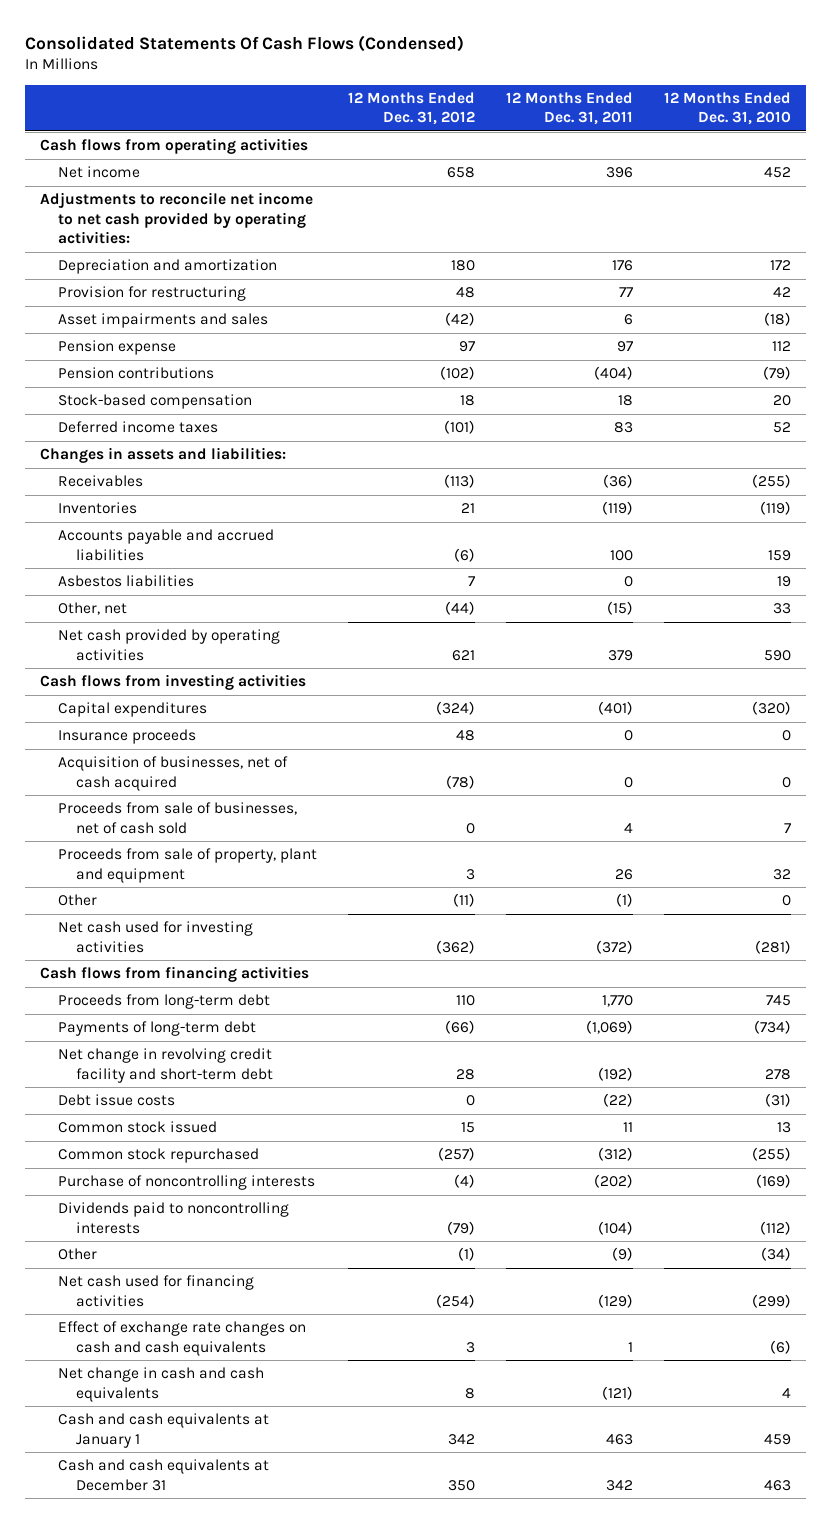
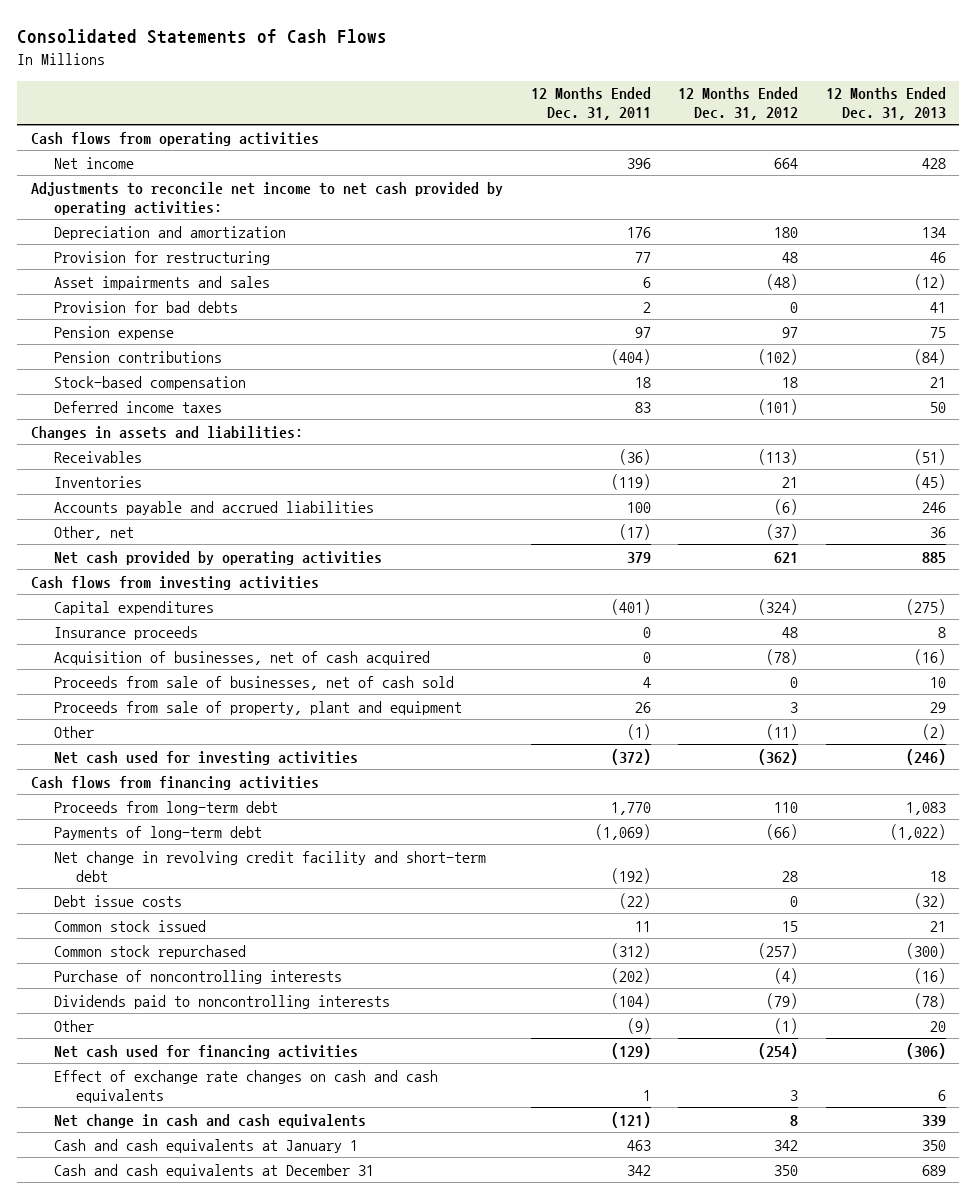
[25,34,465,52] Consolidated Statements Of Cash Flows (Condensed) -> [17,29,388,45] Consolidated Statements of Cash Flows
[663,91,791,126] 12 Months Ended Dec. 31, 2010 -> none
none -> [825,87,946,121] 12 Months Ended Dec. 31, 2013
[447,167,476,179] 658 -> [774,157,799,169] 664
[445,312,476,327] (42) -> [766,273,799,290] (48)
none -> [53,300,238,313] Provision for bad debts
[58,575,195,588] Asbestos liabilities -> none
[445,601,476,616] (44) -> [766,523,799,540] (37)
[606,601,633,616] (15) -> [618,523,651,540] (17)

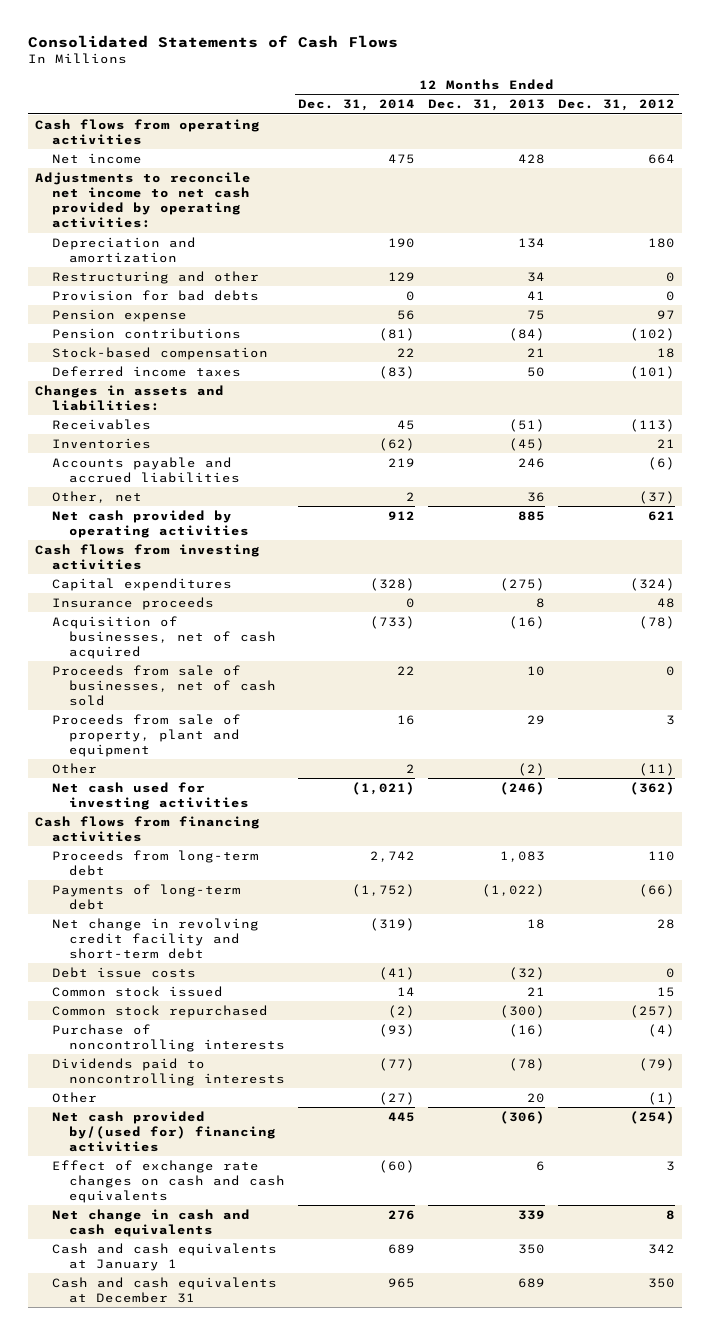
[530,87,651,121] 12 Months Ended Dec. 31, 2011 -> none
none -> [298,99,416,112] Dec. 31, 2014
[53,250,270,265] Provision for restructuring -> none
[53,275,270,290] Asset impairments and sales -> none
none -> [51,270,259,284] Restructuring and other
[53,1044,358,1059] Net cash used for financing activities -> [51,1110,277,1153] Net cash provided by/(used for) financing activities

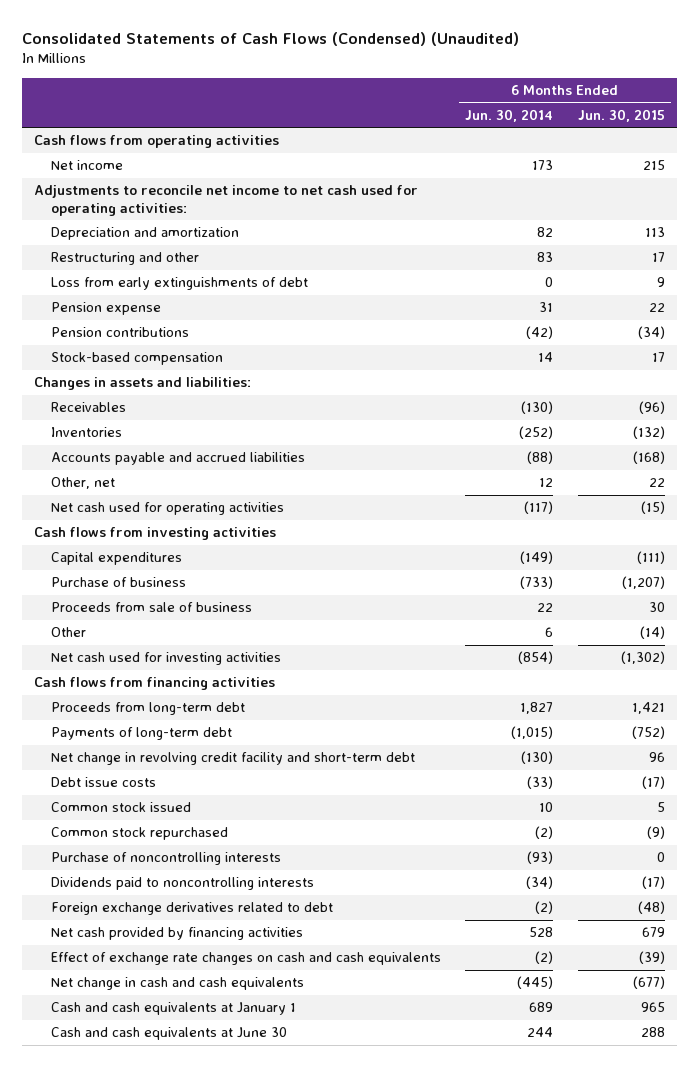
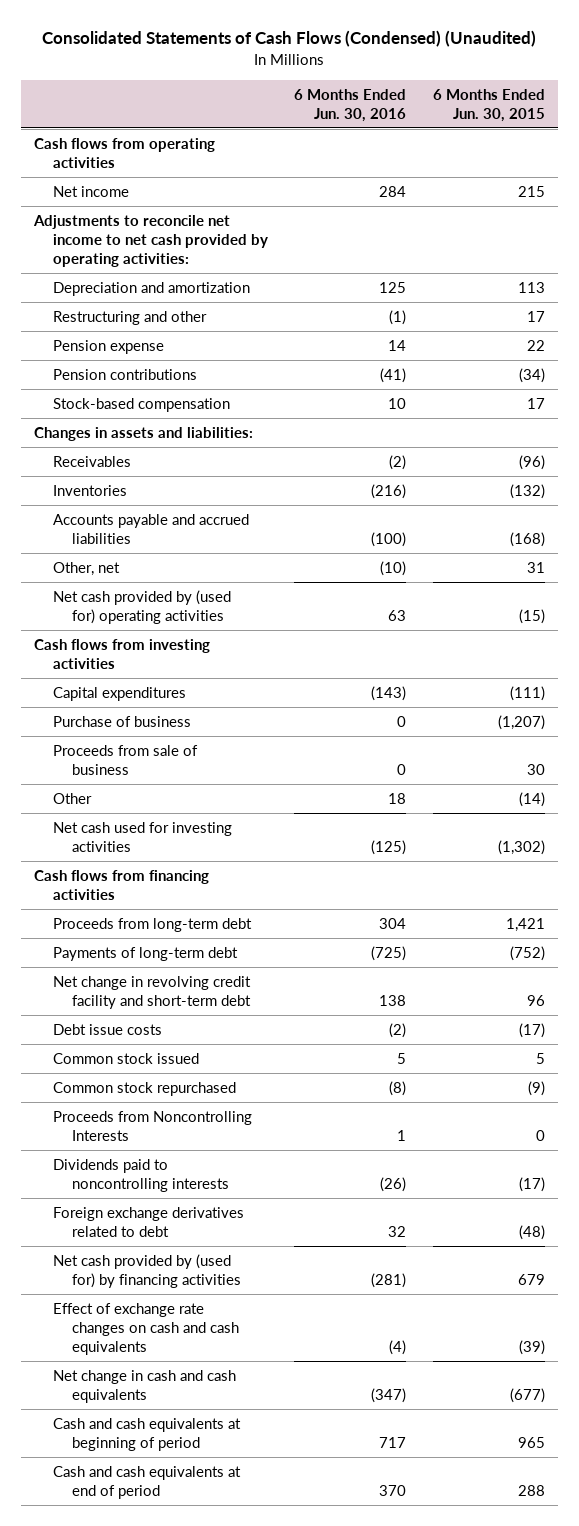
[465,108,554,122] Jun. 30, 2014 -> none
none -> [294,88,407,122] 6 Months Ended Jun. 30, 2016
[34,185,419,216] Adjustments to reconcile net income to net cash used for operating activities: -> [33,214,268,268] Adjustments to reconcile net income to net cash provided by operating activities:
[50,277,308,291] Loss from early extinguishments of debt -> none
[648,478,665,488] 22 -> [526,561,545,573] 31
[50,502,284,516] Net cash used for operating activities -> [52,589,231,625] Net cash provided by (used for) operating activities
[50,852,281,866] Purchase of noncontrolling interests -> none
none -> [52,1110,252,1142] Proceeds from Noncontrolling Interests
[50,927,303,941] Net cash provided by financing activities -> [52,1253,241,1289] Net cash provided by (used for) by financing activities
[50,1002,296,1016] Cash and cash equivalents at January 1 -> [52,1417,241,1452] Cash and cash equivalents at beginning of period
[50,1027,287,1041] Cash and cash equivalents at June 30 -> [52,1465,241,1500] Cash and cash equivalents at end of period

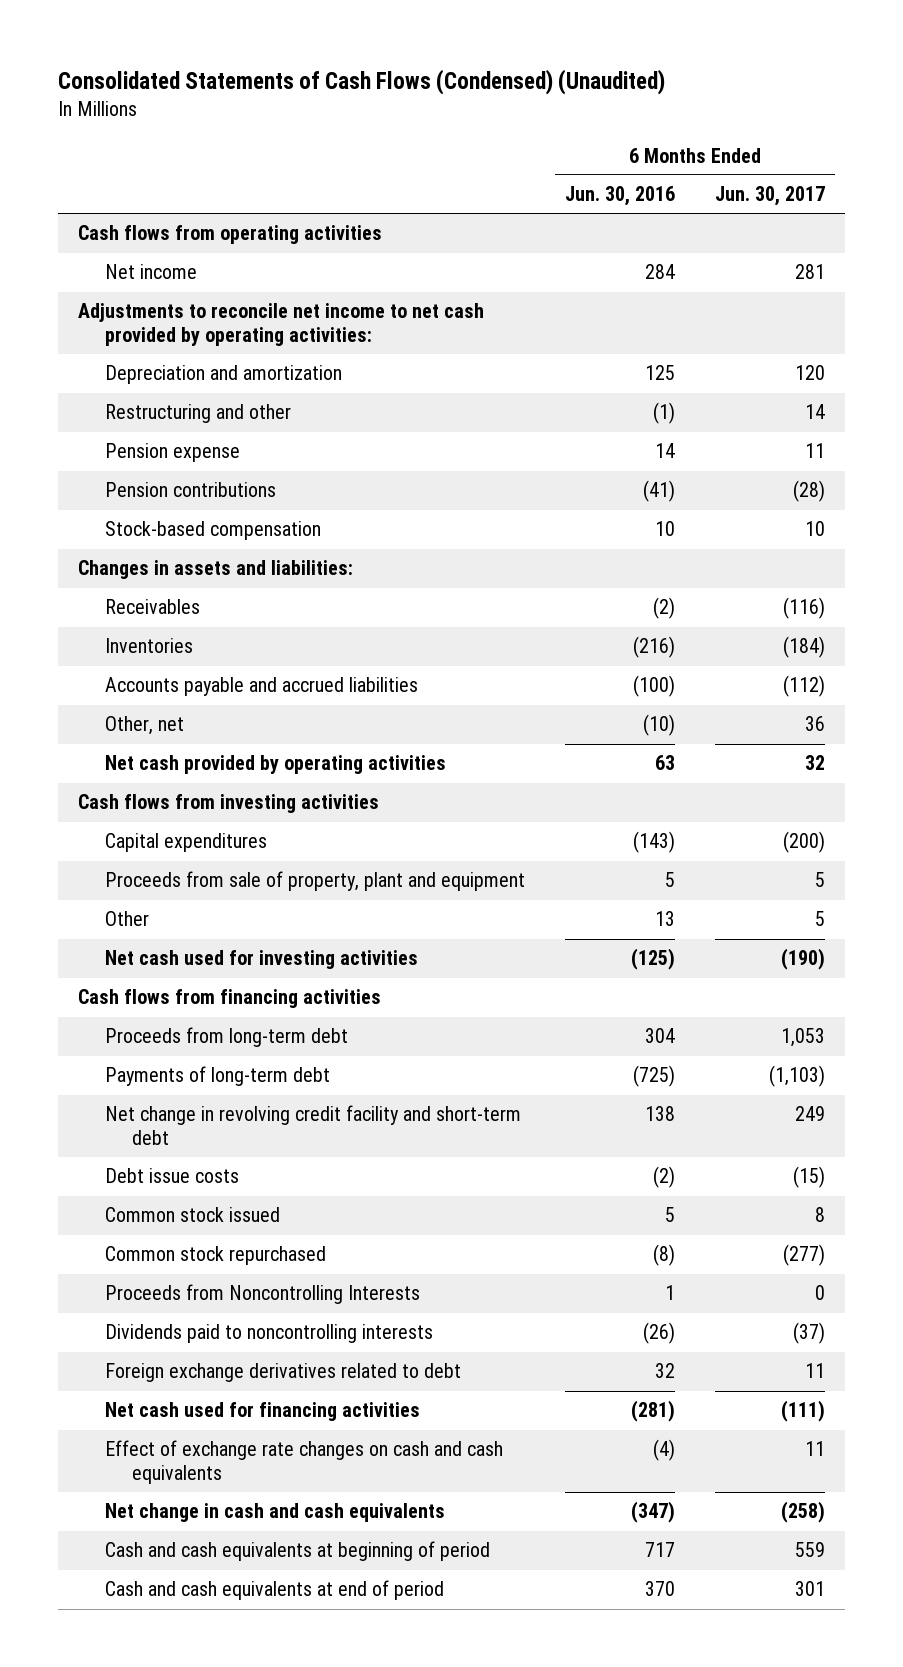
[432,88,545,122] 6 Months Ended Jun. 30, 2015 -> none
none -> [714,186,825,207] Jun. 30, 2017
[52,589,231,625] Net cash provided by (used for) operating activities -> [105,755,447,775] Net cash provided by operating activities
[52,715,191,727] Purchase of business -> none
[52,744,198,776] Proceeds from sale of business -> none
none -> [105,871,526,892] Proceeds from sale of property, plant and equipment
[388,792,407,804] 18 -> [654,911,675,927] 13
[52,1253,241,1289] Net cash provided by (used for) by financing activities -> [105,1402,421,1422] Net cash used for financing activities

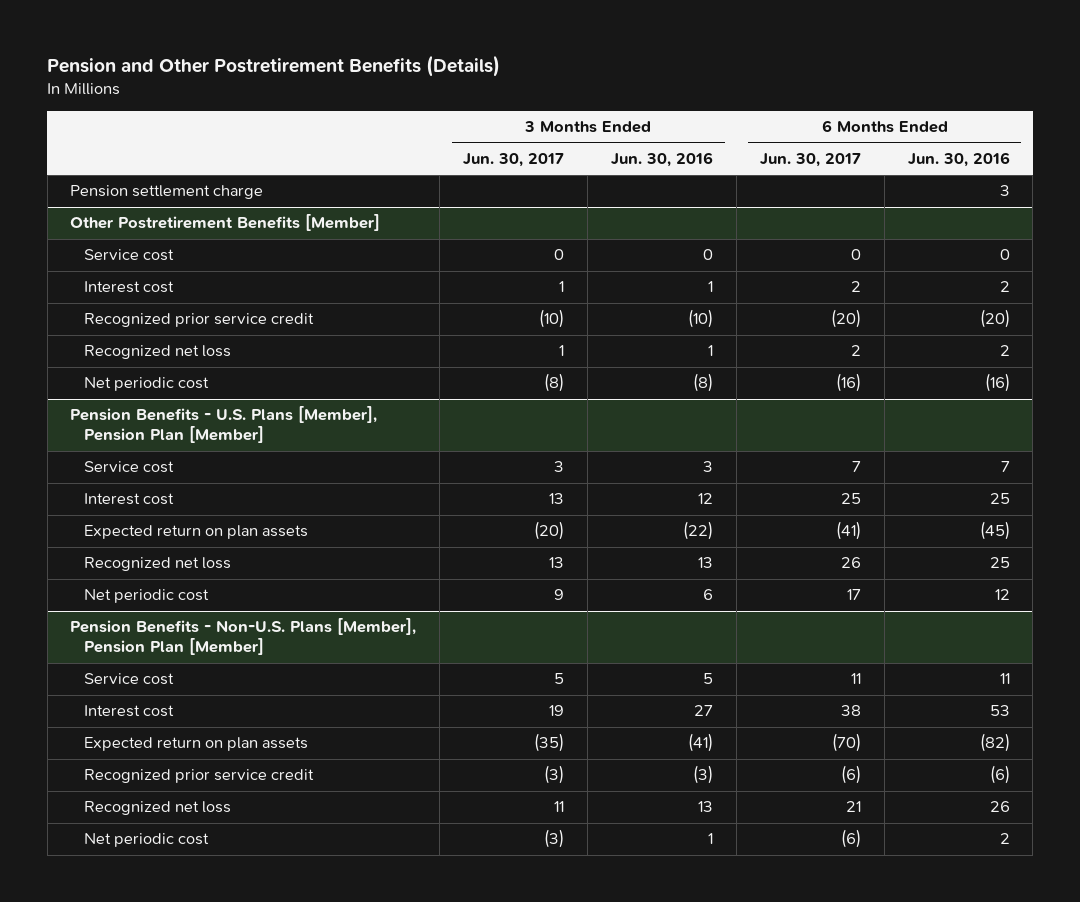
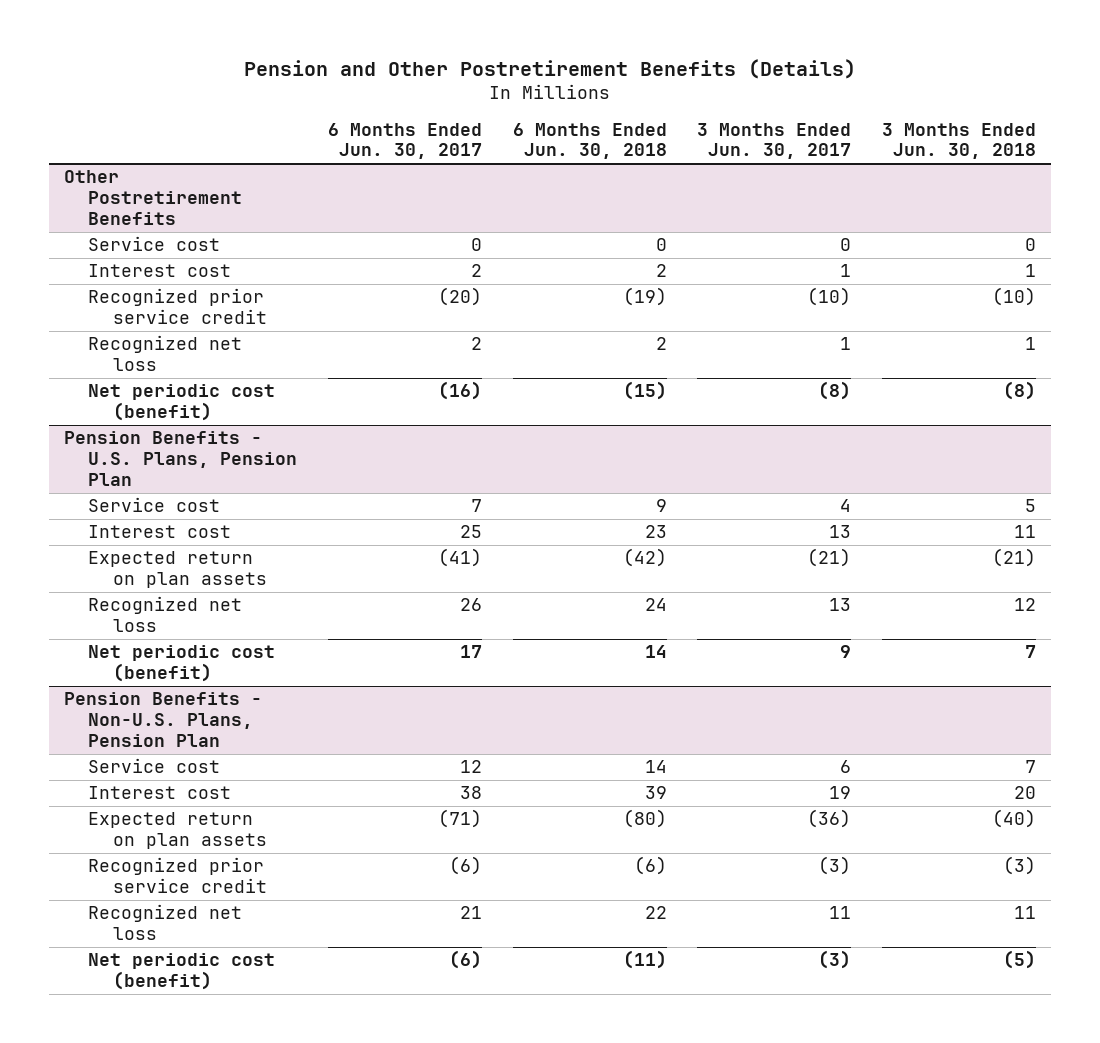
[611,152,714,168] Jun. 30, 2016 -> none
[907,152,1010,168] Jun. 30, 2016 -> none
none -> [512,122,667,160] 6 Months Ended Jun. 30, 2018
none -> [882,122,1037,160] 3 Months Ended Jun. 30, 2018
[70,185,264,200] Pension settlement charge -> none
[70,214,381,232] Other Postretirement Benefits [Member] -> [64,170,243,225] Other Postretirement Benefits
[83,377,209,392] Net periodic cost -> [88,384,276,422] Net periodic cost (benefit)
[70,406,378,444] Pension Benefits - U.S. Plans [Member], Pension Plan [Member] -> [64,431,298,486] Pension Benefits - U.S. Plans, Pension Plan
[554,461,565,473] 3 -> [840,499,852,513] 4
[534,521,565,541] (20) -> [807,548,852,568] (21)
[83,589,209,604] Net periodic cost -> [88,645,276,683] Net periodic cost (benefit)
[70,618,417,656] Pension Benefits - Non-U.S. Plans [Member], Pension Plan [Member] -> [64,692,263,747] Pension Benefits - Non-U.S. Plans, Pension Plan
[554,673,565,685] 5 -> [840,760,852,774] 6
[850,673,861,685] 11 -> [460,760,483,774] 12
[534,733,565,753] (35) -> [807,809,852,829] (36)
[831,733,861,753] (70) -> [438,809,483,829] (71)
[83,833,209,848] Net periodic cost -> [88,953,276,991] Net periodic cost (benefit)

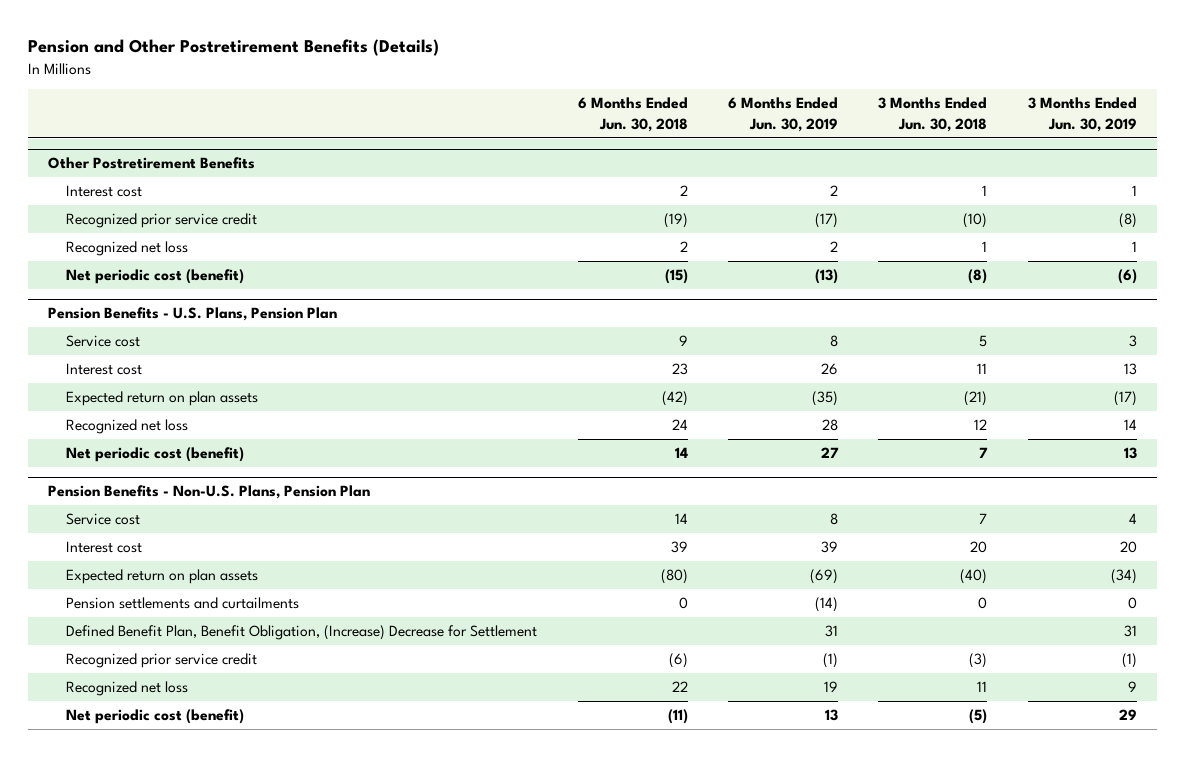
[328,122,483,160] 6 Months Ended Jun. 30, 2017 -> none
[697,122,852,160] 3 Months Ended Jun. 30, 2017 -> none
none -> [728,97,839,132] 6 Months Ended Jun. 30, 2019
none -> [1027,97,1137,132] 3 Months Ended Jun. 30, 2019
[88,236,221,252] Service cost -> none
none -> [66,597,300,610] Pension settlements and curtailments
none -> [66,625,538,641] Defined Benefit Plan, Benefit Obligation, (Increase) Decrease for Settlement

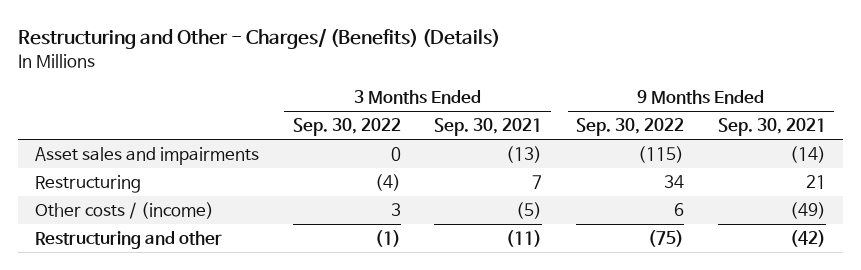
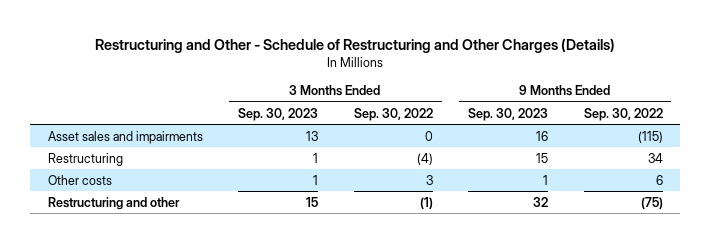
[18,28,501,50] Restructuring and Other - Charges/ (Benefits) (Details) -> [95,37,616,53] Restructuring and Other - Schedule of Restructuring and Other Charges (Details)
[434,118,543,137] Sep. 30, 2021 -> none
[717,118,826,137] Sep. 30, 2021 -> none
none -> [238,107,319,121] Sep. 30, 2023
none -> [468,107,549,121] Sep. 30, 2023
[35,201,215,219] Other costs / (income) -> [47,174,112,185] Other costs

